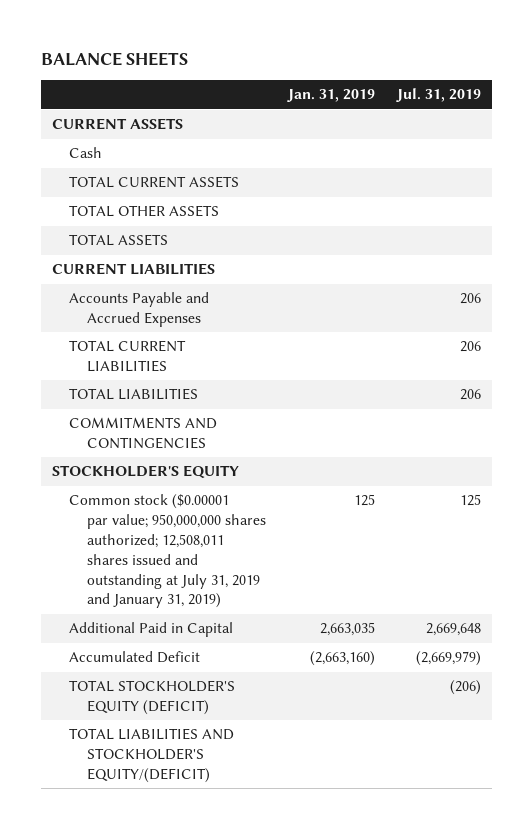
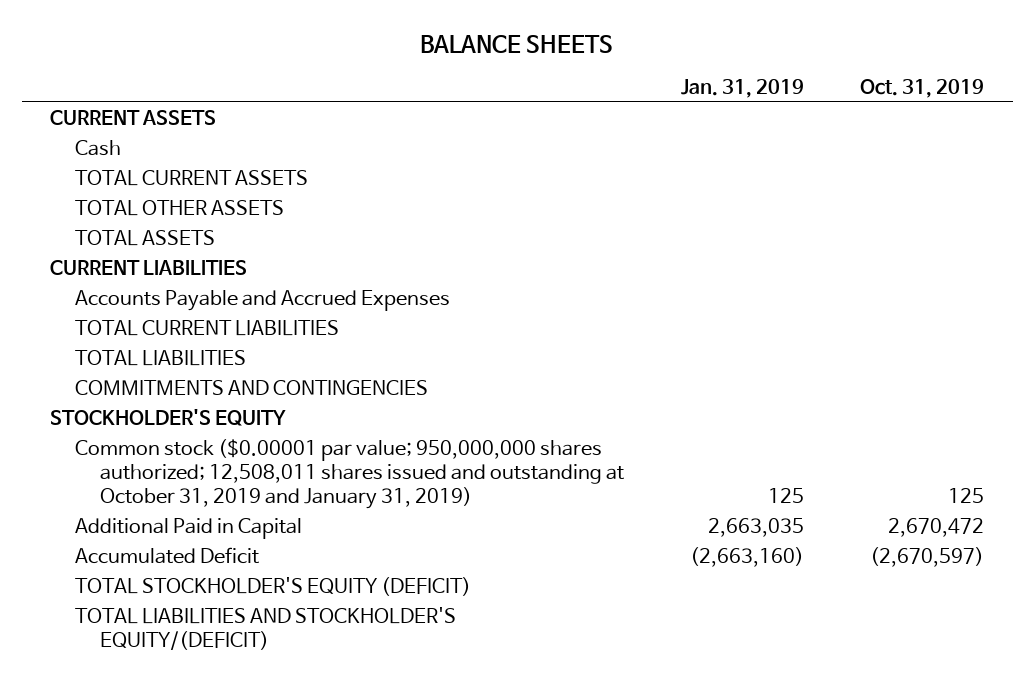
[395,88,481,103] Jul. 31, 2019 -> none
none -> [860,78,985,98] Oct. 31, 2019
[69,494,266,609] Common stock ($0.00001 par value; 950,000,000 shares authorized; 12,508,011 shares issued and outstanding at July 31, 2019 and January 31, 2019) -> [74,439,625,509] Common stock ($0.00001 par value; 950,000,000 shares authorized; 12,508,011 shares issued and outstanding at October 31, 2019 and January 31, 2019)

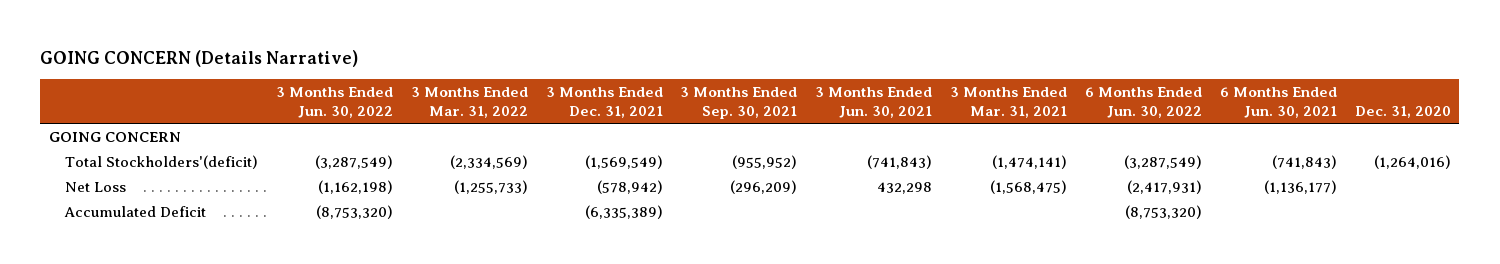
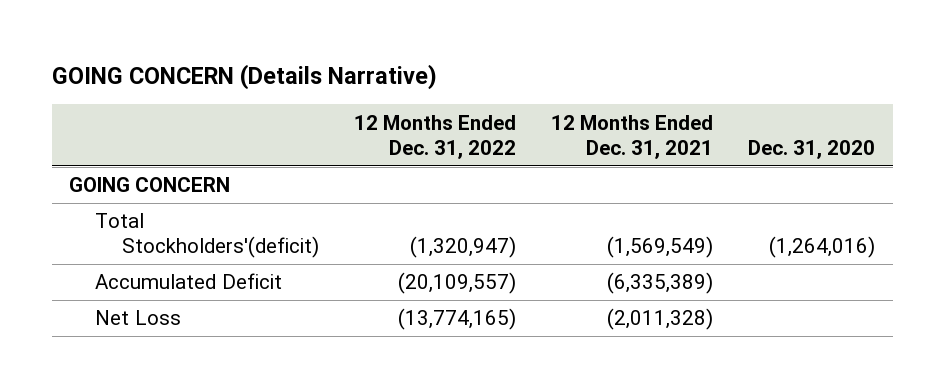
[275,86,393,118] 3 Months Ended Jun. 30, 2022 -> none
[410,86,528,118] 3 Months Ended Mar. 31, 2022 -> none
[545,86,663,118] 3 Months Ended Dec. 31, 2021 -> none
[680,86,798,119] 3 Months Ended Sep. 30, 2021 -> none
[815,86,933,118] 3 Months Ended Jun. 30, 2021 -> none
[950,86,1068,118] 3 Months Ended Mar. 31, 2021 -> none
[1084,86,1202,118] 6 Months Ended Jun. 30, 2022 -> none
[1219,86,1337,118] 6 Months Ended Jun. 30, 2021 -> none
none -> [353,114,516,159] 12 Months Ended Dec. 31, 2022
none -> [550,114,713,159] 12 Months Ended Dec. 31, 2021
[65,181,127,192] Net Loss -> [95,310,182,326] Net Loss

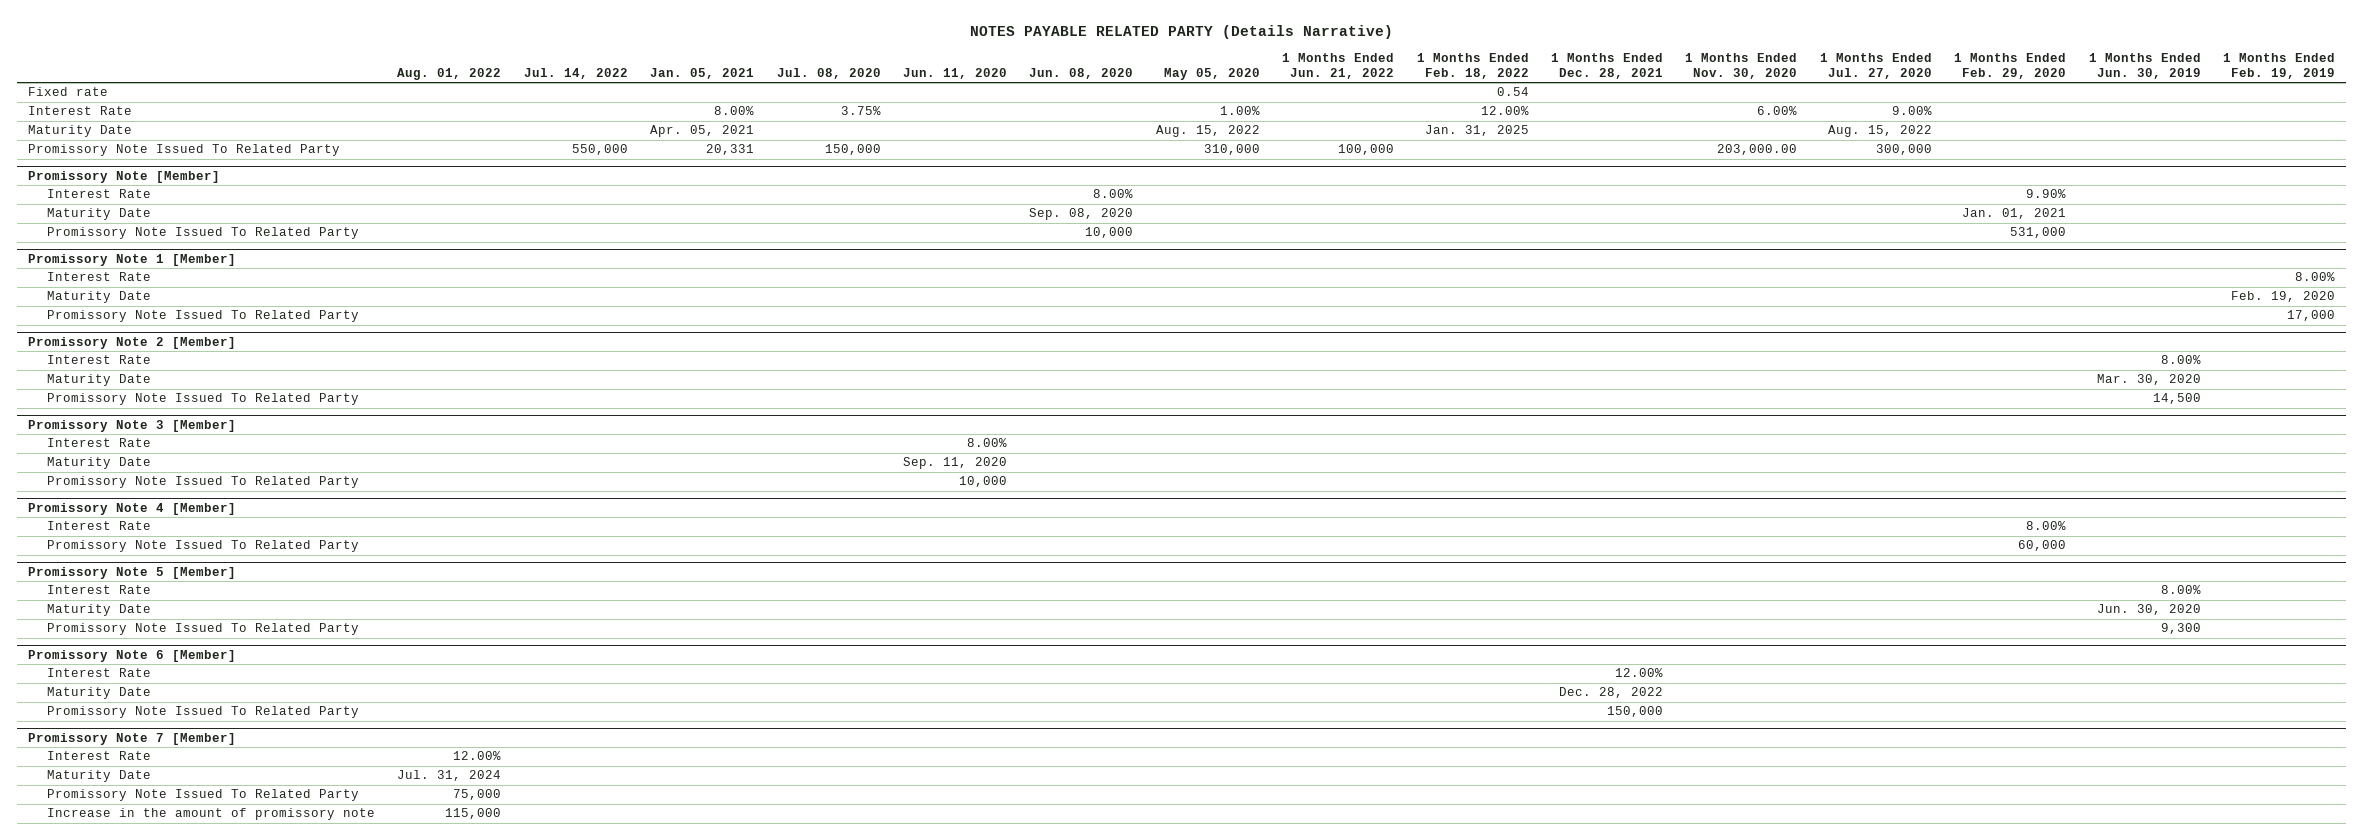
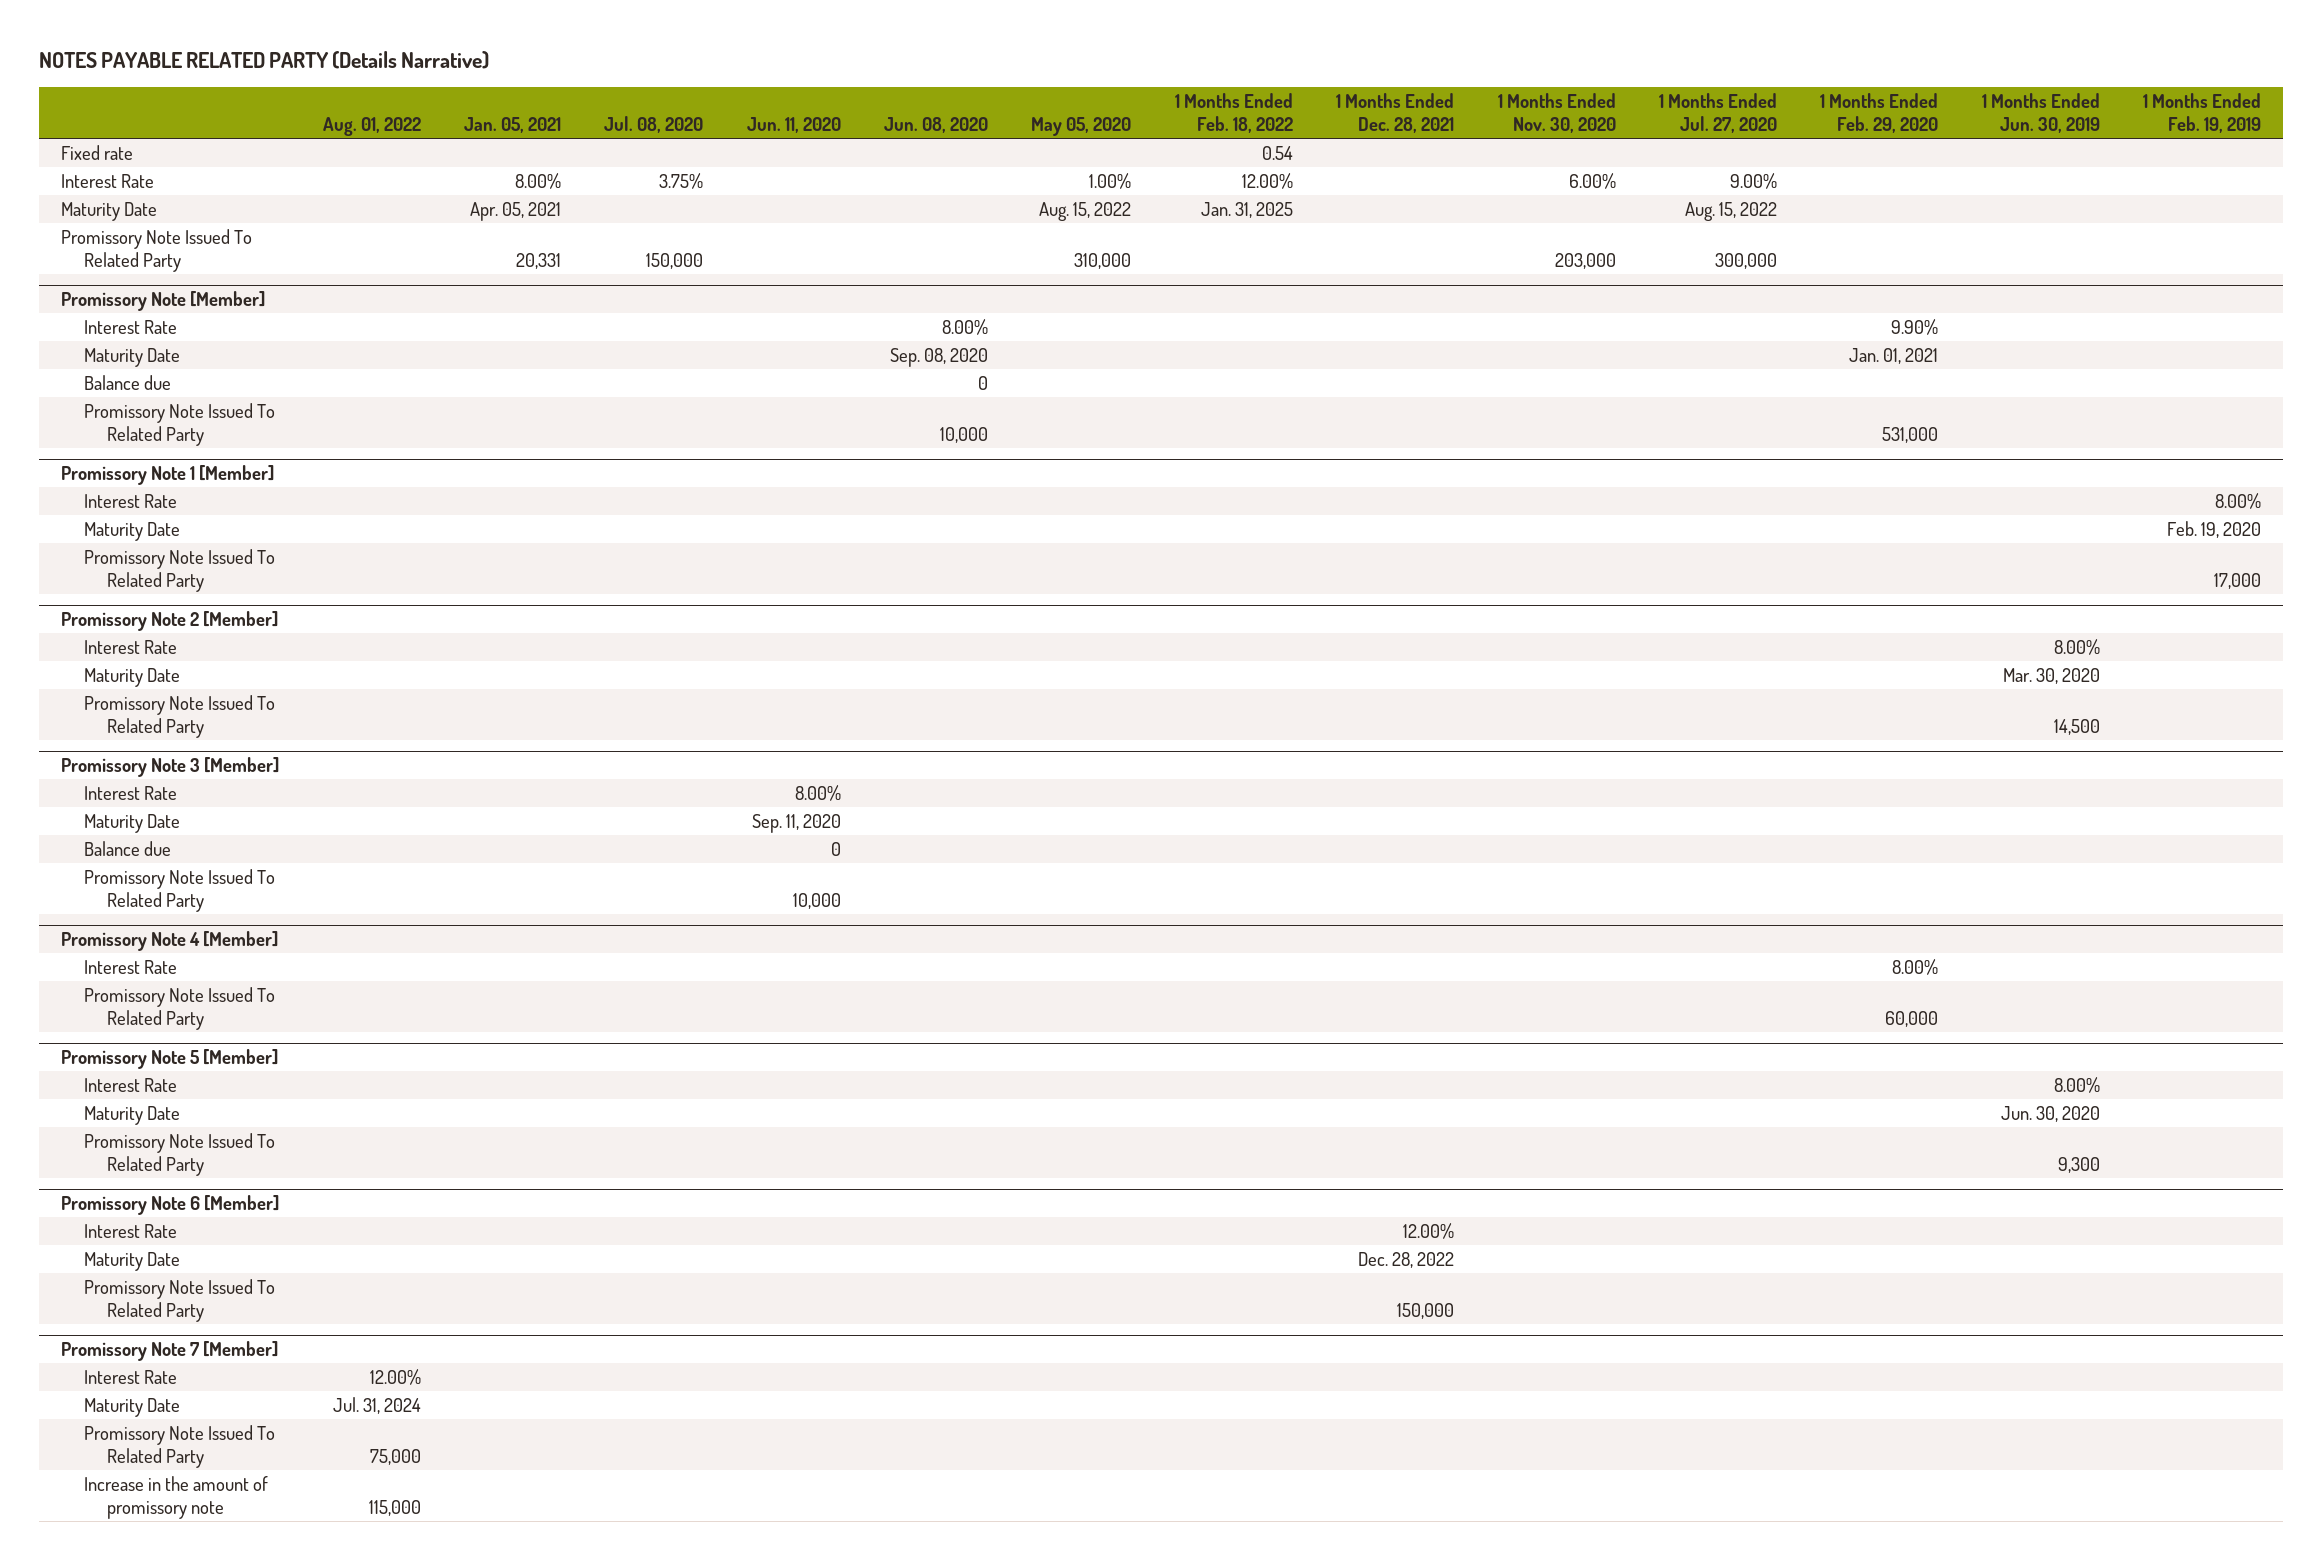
[523,67,628,79] Jul. 14, 2022 -> none
[1282,53,1395,79] 1 Months Ended Jun. 21, 2022 -> none
[1717,144,1798,156] 203,000.00 -> [1554,252,1616,269] 203,000
none -> [83,374,171,390] Balance due
none -> [83,840,171,856] Balance due

